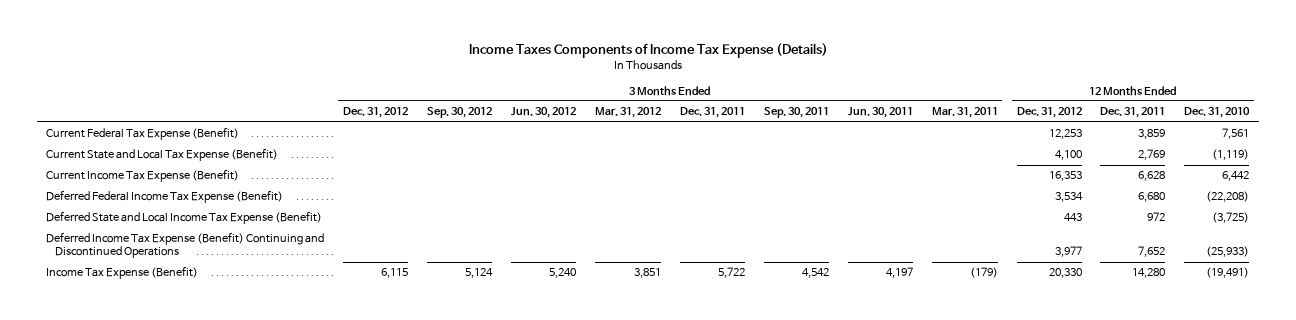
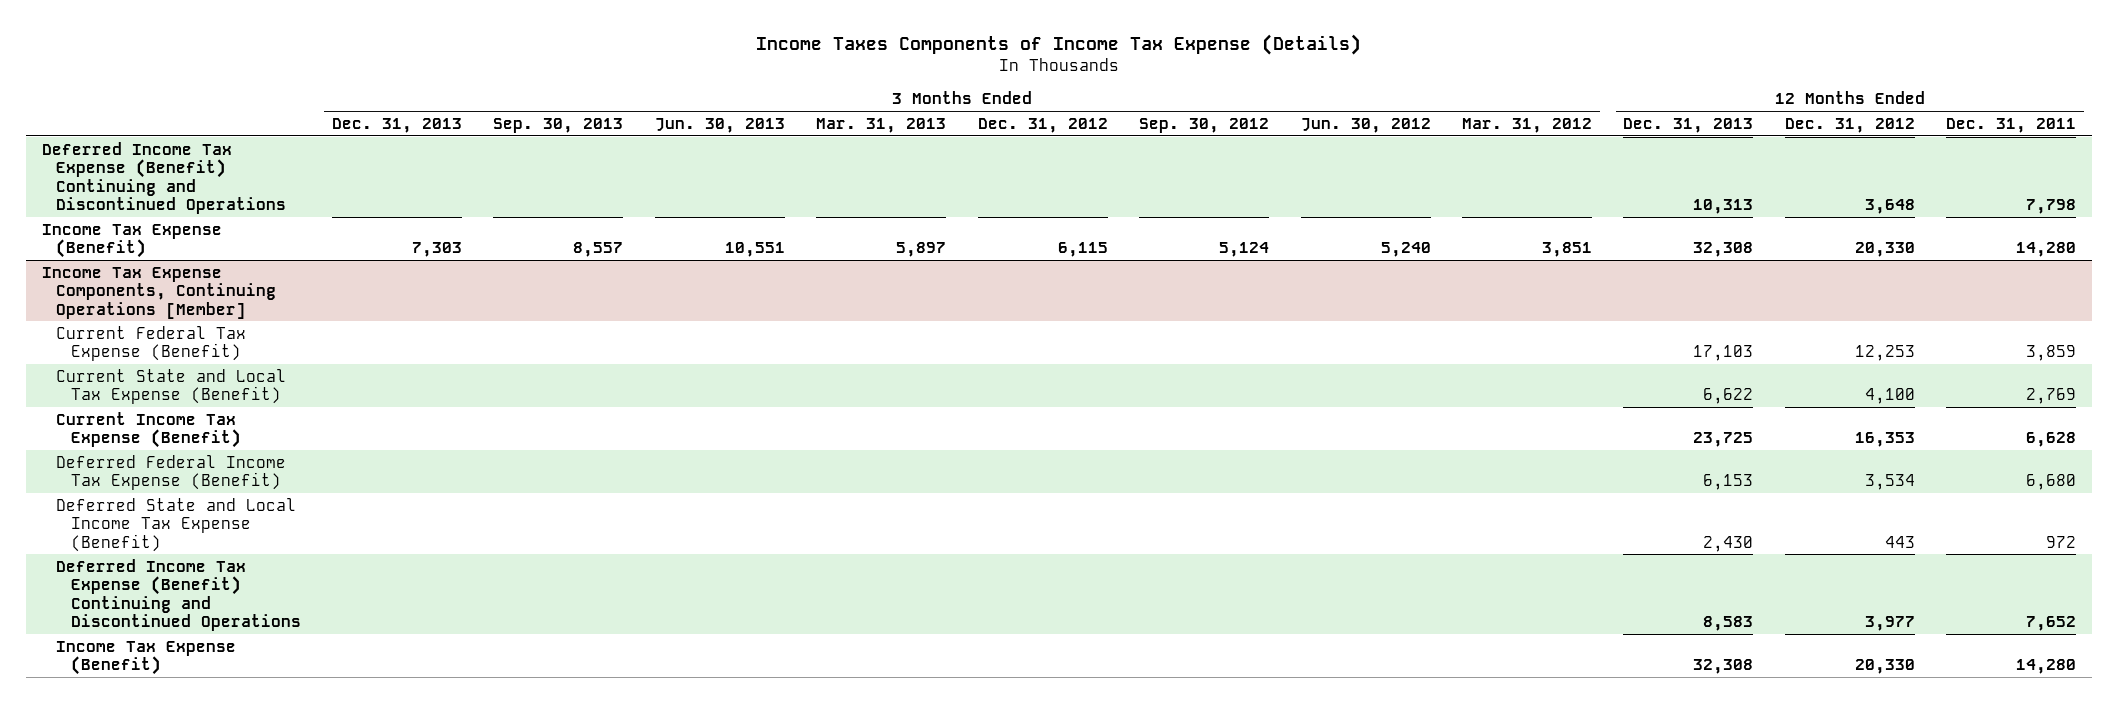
[679,107,745,119] Dec. 31, 2011 -> none
[763,107,829,119] Sep. 30, 2011 -> none
[847,107,913,119] Jun. 30, 2011 -> none
[931,107,998,119] Mar. 31, 2011 -> none
[1184,107,1251,119] Dec. 31, 2010 -> none
none -> [332,118,463,134] Dec. 31, 2013
none -> [493,118,624,134] Sep. 30, 2013
none -> [654,118,785,134] Jun. 30, 2013
none -> [816,118,947,134] Mar. 31, 2013
none -> [1623,118,1754,134] Dec. 31, 2013
none -> [41,141,287,214] Deferred Income Tax Expense (Benefit) Continuing and Discontinued Operations
[46,266,199,280] Income Tax Expense (Benefit) -> [41,223,222,259] Income Tax Expense (Benefit)
none -> [41,266,277,319] Income Tax Expense Components, Continuing Operations [Member]
none -> [56,640,237,676] Income Tax Expense (Benefit)

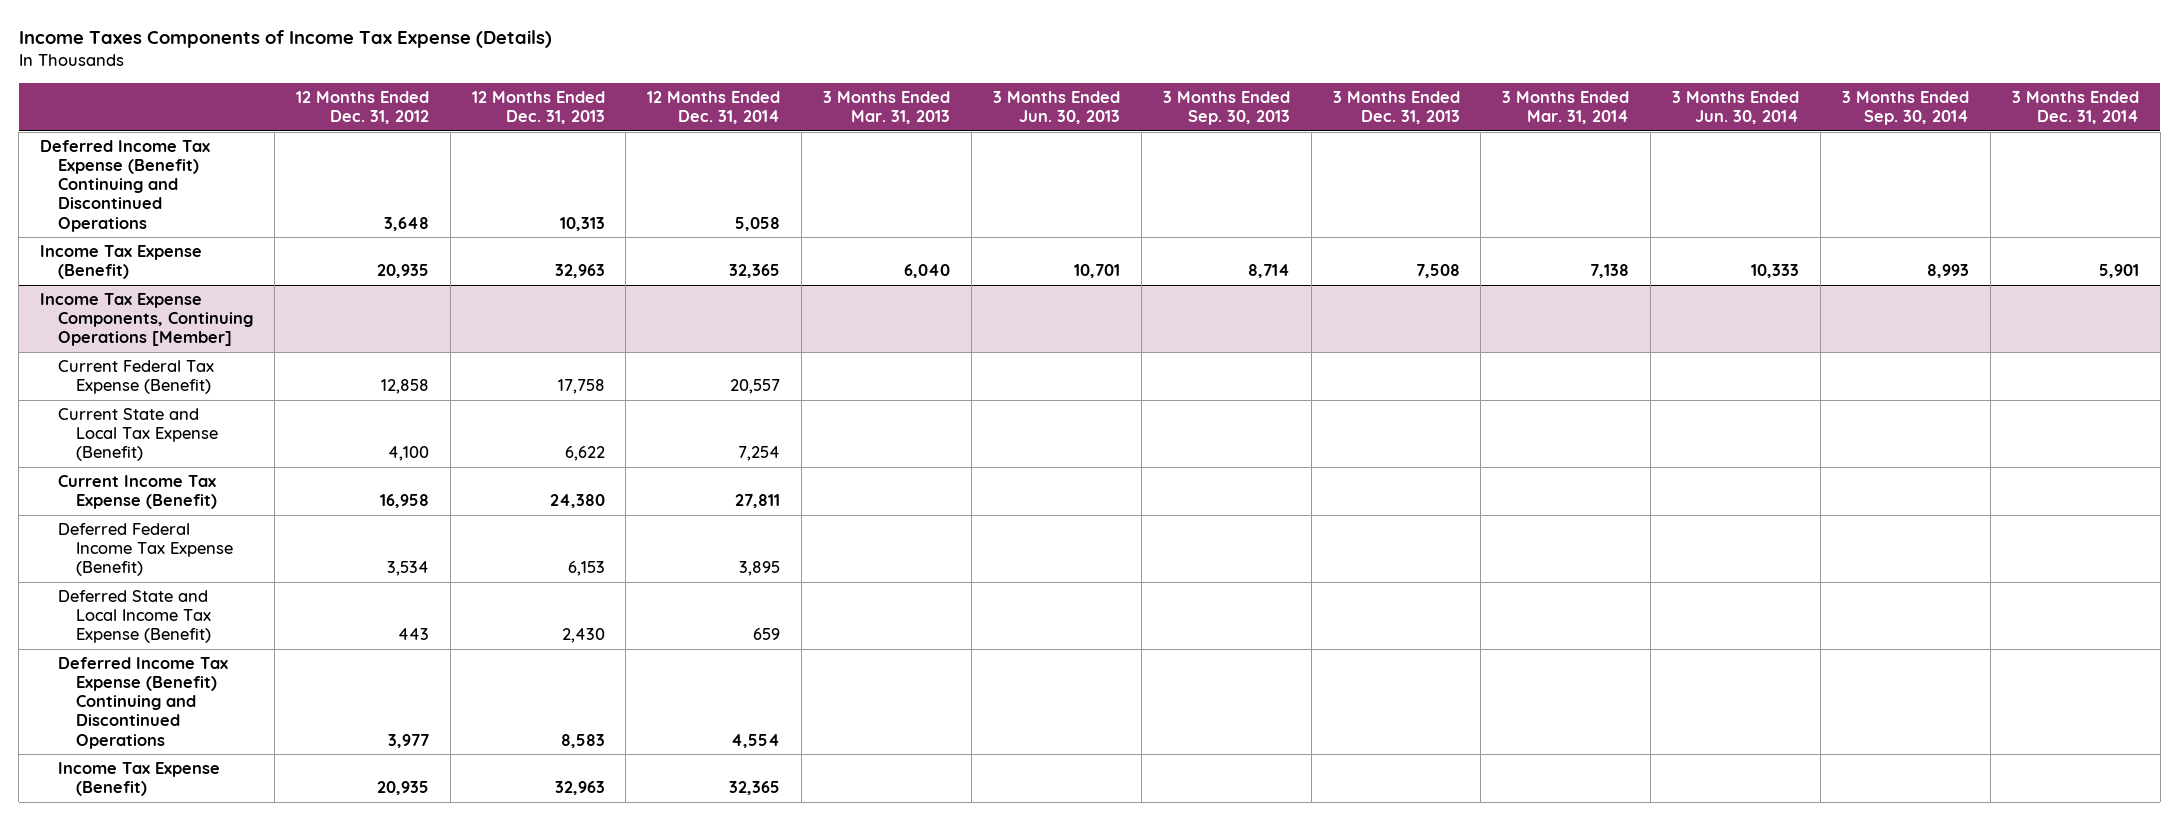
[977,118,1108,134] Dec. 31, 2012 -> none
[1139,118,1270,134] Sep. 30, 2012 -> none
[1300,118,1431,134] Jun. 30, 2012 -> none
[1461,118,1592,134] Mar. 31, 2012 -> none
[1946,118,2077,134] Dec. 31, 2011 -> none
none -> [647,90,781,124] 12 Months Ended Dec. 31, 2014
none -> [1502,90,1630,124] 3 Months Ended Mar. 31, 2014
none -> [1672,90,1800,124] 3 Months Ended Jun. 30, 2014
none -> [1841,90,1969,125] 3 Months Ended Sep. 30, 2014
none -> [2011,90,2139,124] 3 Months Ended Dec. 31, 2014
[412,242,463,258] 7,303 -> [1415,264,1460,279] 7,508
[573,242,624,258] 8,557 -> [1247,264,1290,279] 8,714
[724,242,785,258] 10,551 -> [1073,264,1120,279] 10,701
[896,242,947,258] 5,897 -> [904,264,951,279] 6,040
[1693,242,1754,258] 32,308 -> [554,264,605,279] 32,963
[1854,242,1915,258] 20,330 -> [376,264,429,279] 20,935
[1693,345,1754,362] 17,103 -> [557,379,605,395] 17,758
[1854,345,1915,362] 12,253 -> [380,379,429,395] 12,858
[1693,432,1754,448] 23,725 -> [549,494,605,509] 24,380
[1854,432,1915,448] 16,353 -> [379,494,429,509] 16,958
[1693,659,1754,675] 32,308 -> [554,781,605,796] 32,963
[1854,659,1915,675] 20,330 -> [376,781,429,796] 20,935

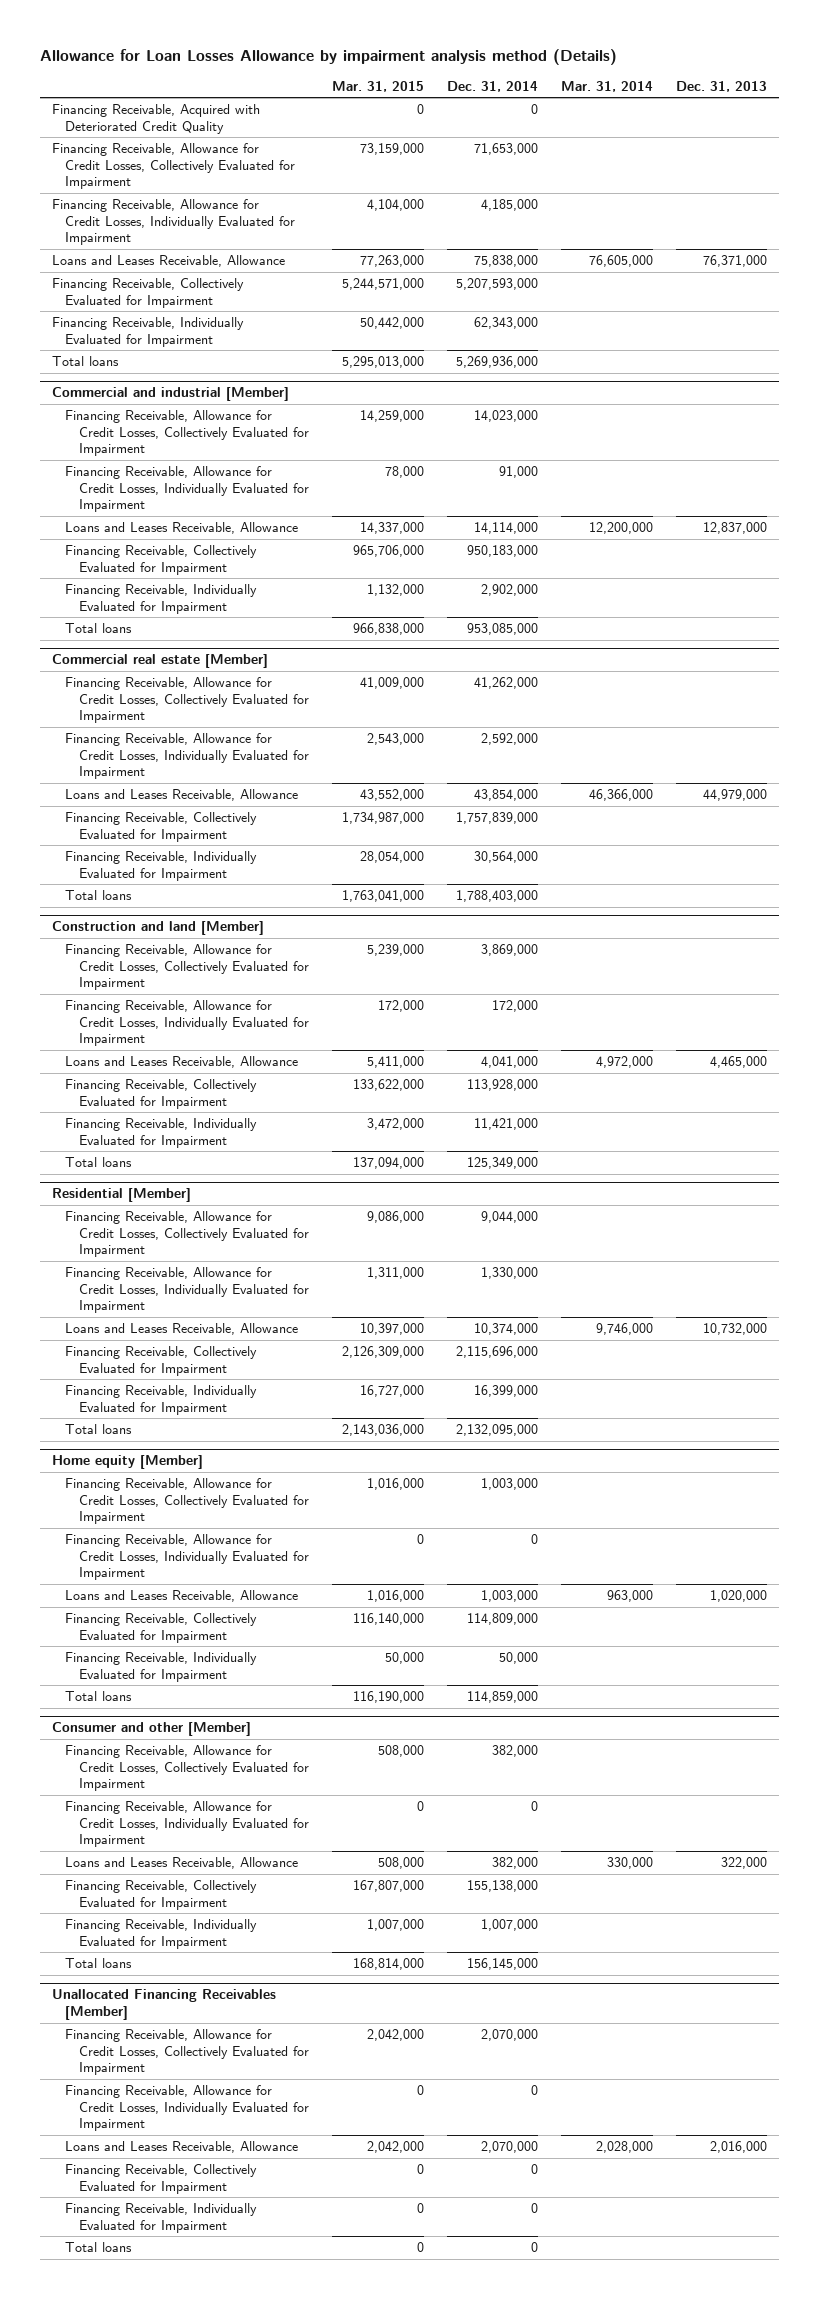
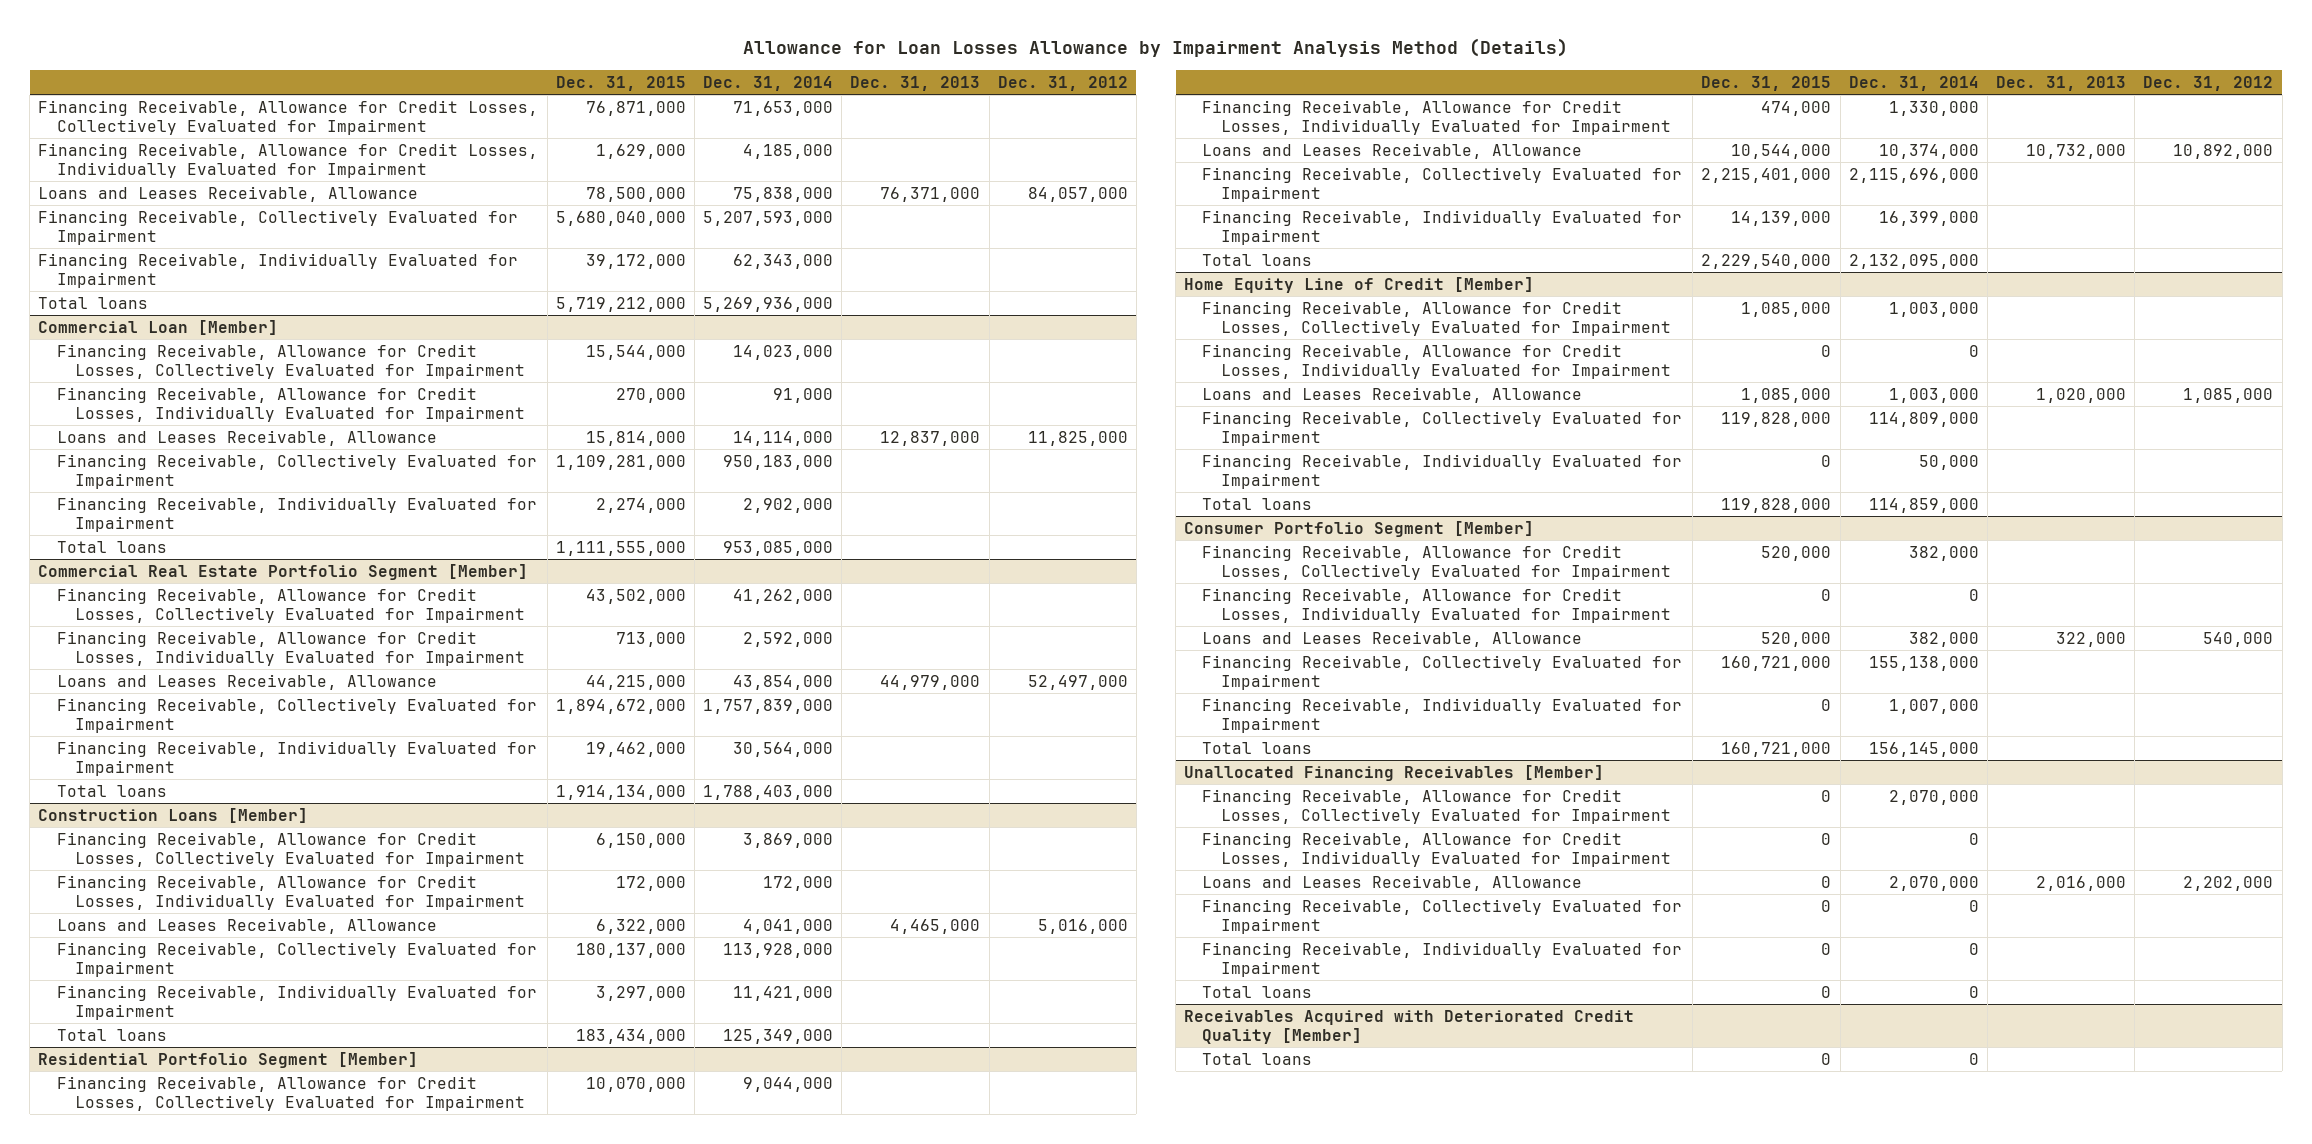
[40,49,618,66] Allowance for Loan Losses Allowance by impairment analysis method (Details) -> [742,38,1568,58] Allowance for Loan Losses Allowance by Impairment Analysis Method (Details)
[332,80,425,92] Mar. 31, 2015 -> none
[561,80,654,92] Mar. 31, 2014 -> none
none -> [555,75,686,91] Dec. 31, 2015
none -> [997,75,1128,91] Dec. 31, 2012
[51,104,260,134] Financing Receivable, Acquired with Deteriorated Credit Quality -> none
[51,387,289,402] Commercial and industrial [Member] -> [38,319,279,335] Commercial Loan [Member]
[51,654,268,669] Commercial real estate [Member] -> [38,563,529,580] Commercial Real Estate Portfolio Segment [Member]
[51,921,264,936] Construction and land [Member] -> [38,807,309,823] Construction Loans [Member]
[51,1188,191,1203] Residential [Member] -> [38,1051,419,1068] Residential Portfolio Segment [Member]
[51,1455,203,1470] Home equity [Member] -> [1184,276,1535,293] Home Equity Line of Credit [Member]
[51,1722,251,1737] Consumer and other [Member] -> [1184,520,1535,537] Consumer Portfolio Segment [Member]
none -> [1184,1009,1635,1044] Receivables Acquired with Deteriorated Credit Quality [Member]
none -> [1202,1052,1313,1065] Total loans

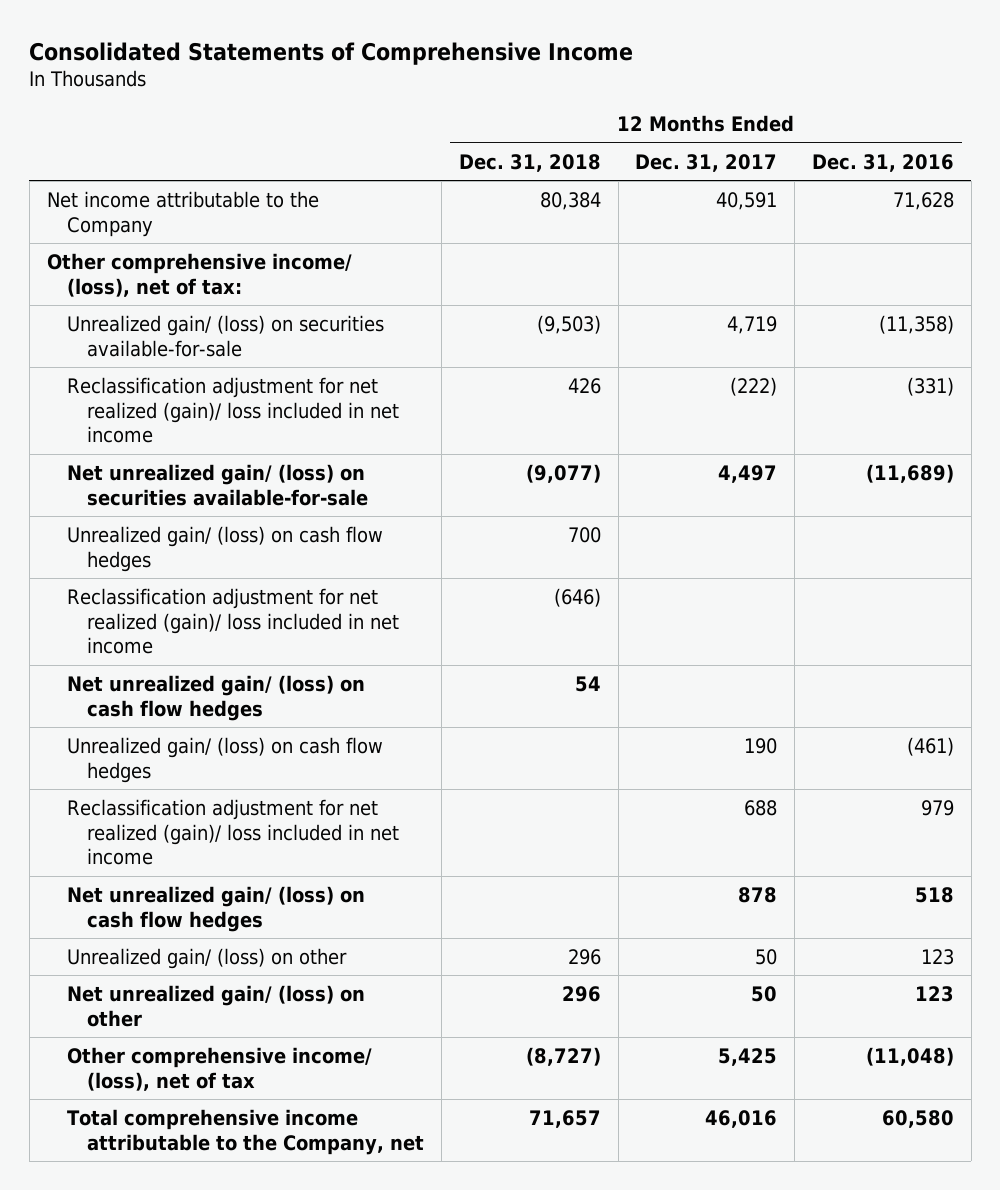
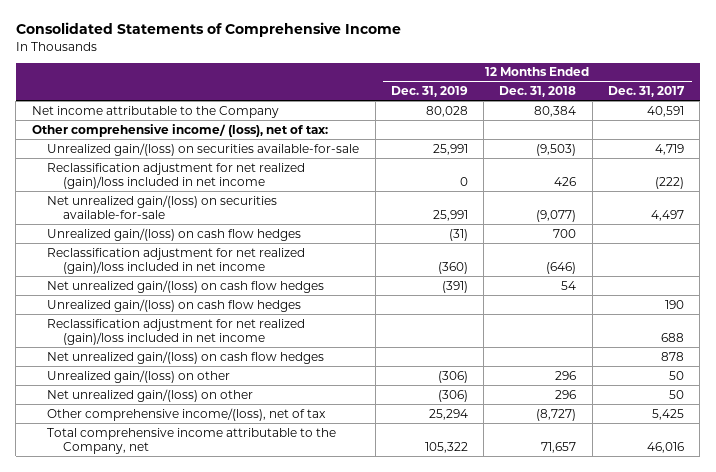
[811,153,954,172] Dec. 31, 2016 -> none
none -> [390,86,468,98] Dec. 31, 2019
[67,314,385,357] Unrealized gain/ (loss) on securities available-for-sale -> [47,142,360,156] Unrealized gain/(loss) on securities available-for-sale
[67,376,400,444] Reclassification adjustment for net realized (gain)/ loss included in net income -> [47,162,306,189] Reclassification adjustment for net realized (gain)/loss included in net income
[67,463,369,506] Net unrealized gain/ (loss) on securities available-for-sale -> [47,194,278,219] Net unrealized gain/(loss) on securities available-for-sale
[67,525,384,572] Unrealized gain/ (loss) on cash flow hedges -> [47,227,302,241] Unrealized gain/(loss) on cash flow hedges
[67,587,400,655] Reclassification adjustment for net realized (gain)/ loss included in net income -> [47,247,306,274] Reclassification adjustment for net realized (gain)/loss included in net income
[67,674,366,721] Net unrealized gain/ (loss) on cash flow hedges -> [47,279,325,293] Net unrealized gain/(loss) on cash flow hedges
[67,736,384,783] Unrealized gain/ (loss) on cash flow hedges -> [47,298,302,312] Unrealized gain/(loss) on cash flow hedges
[67,798,400,866] Reclassification adjustment for net realized (gain)/ loss included in net income -> [47,318,306,345] Reclassification adjustment for net realized (gain)/loss included in net income
[67,885,366,932] Net unrealized gain/ (loss) on cash flow hedges -> [47,350,325,364] Net unrealized gain/(loss) on cash flow hedges
[67,947,348,969] Unrealized gain/ (loss) on other -> [47,369,231,383] Unrealized gain/(loss) on other
[67,984,366,1027] Net unrealized gain/ (loss) on other -> [47,388,254,402] Net unrealized gain/(loss) on other
[67,1046,373,1091] Other comprehensive income/ (loss), net of tax -> [47,407,327,421] Other comprehensive income/(loss), net of tax

